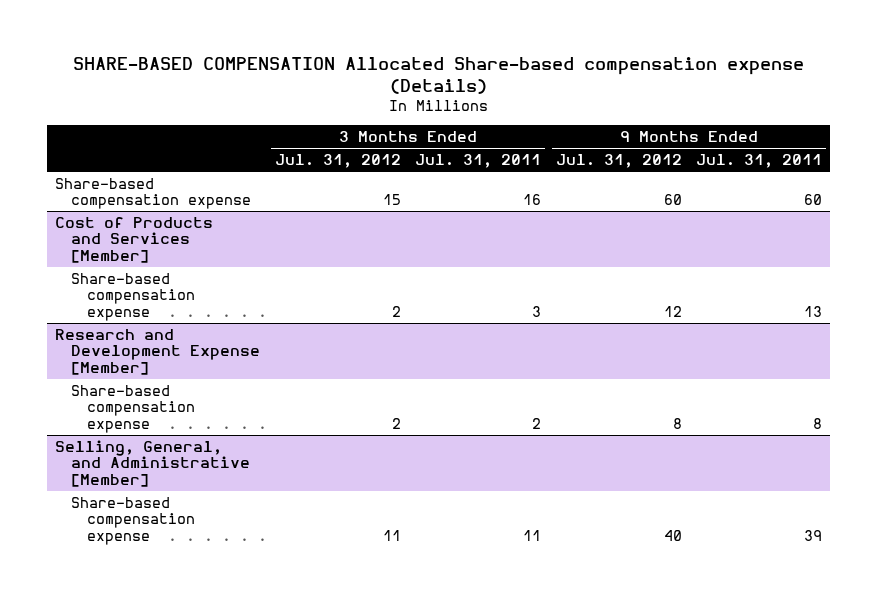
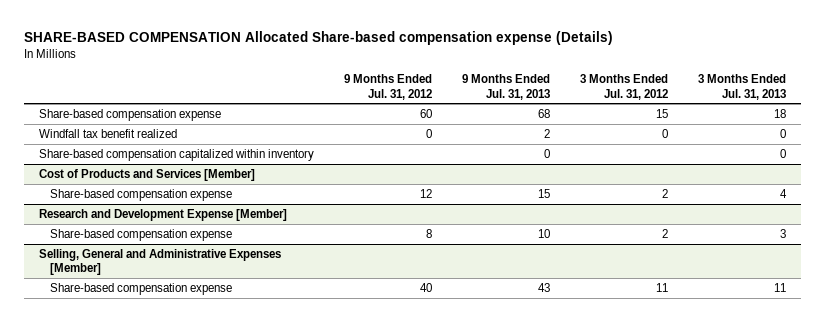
[415,154,542,169] Jul. 31, 2011 -> none
[696,154,823,169] Jul. 31, 2011 -> none
none -> [461,74,550,100] 9 Months Ended Jul. 31, 2013
none -> [697,74,786,100] 3 Months Ended Jul. 31, 2013
none -> [38,128,177,138] Windfall tax benefit realized
none -> [38,148,314,161] Share-based compensation capitalized within inventory
[54,439,250,487] Selling, General, and Administrative [Member] -> [38,248,281,276] Selling, General and Administrative Expenses [Member]

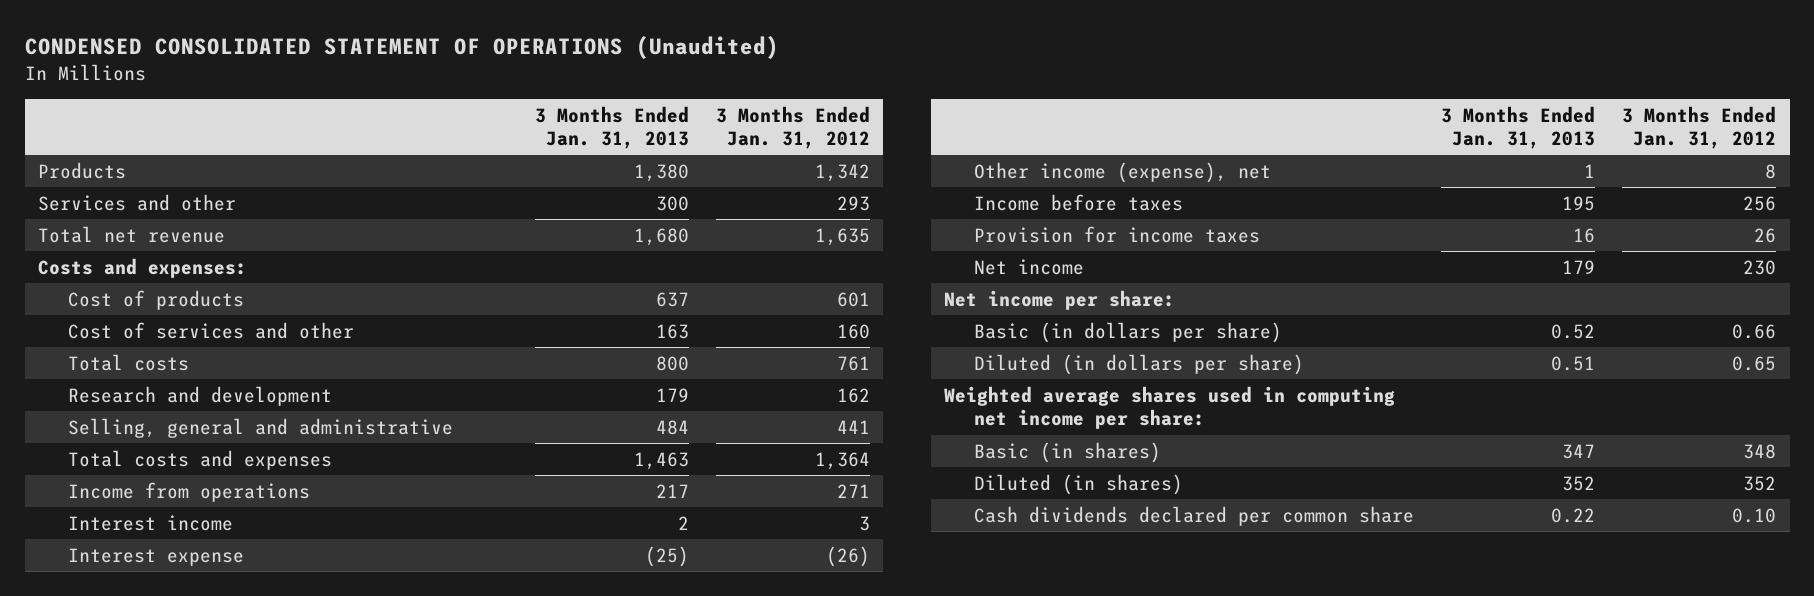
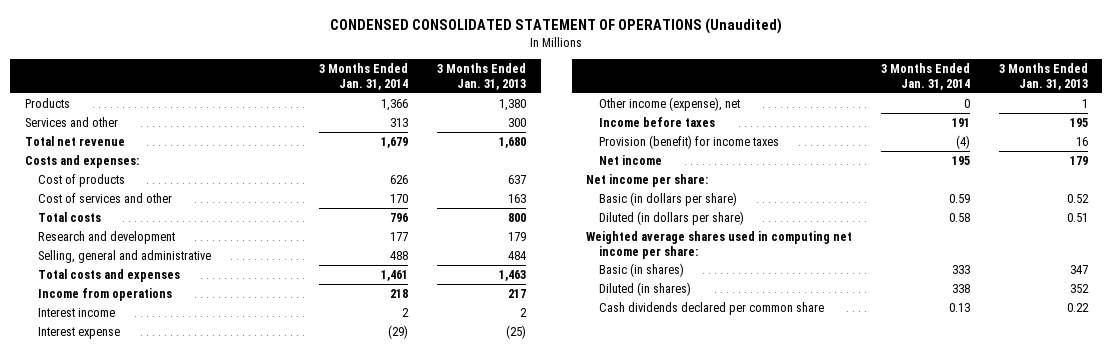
[715,105,870,149] 3 Months Ended Jan. 31, 2012 -> none
none -> [319,62,409,90] 3 Months Ended Jan. 31, 2014
[974,225,1261,243] Provision for income taxes -> [599,134,780,149] Provision (benefit) for income taxes

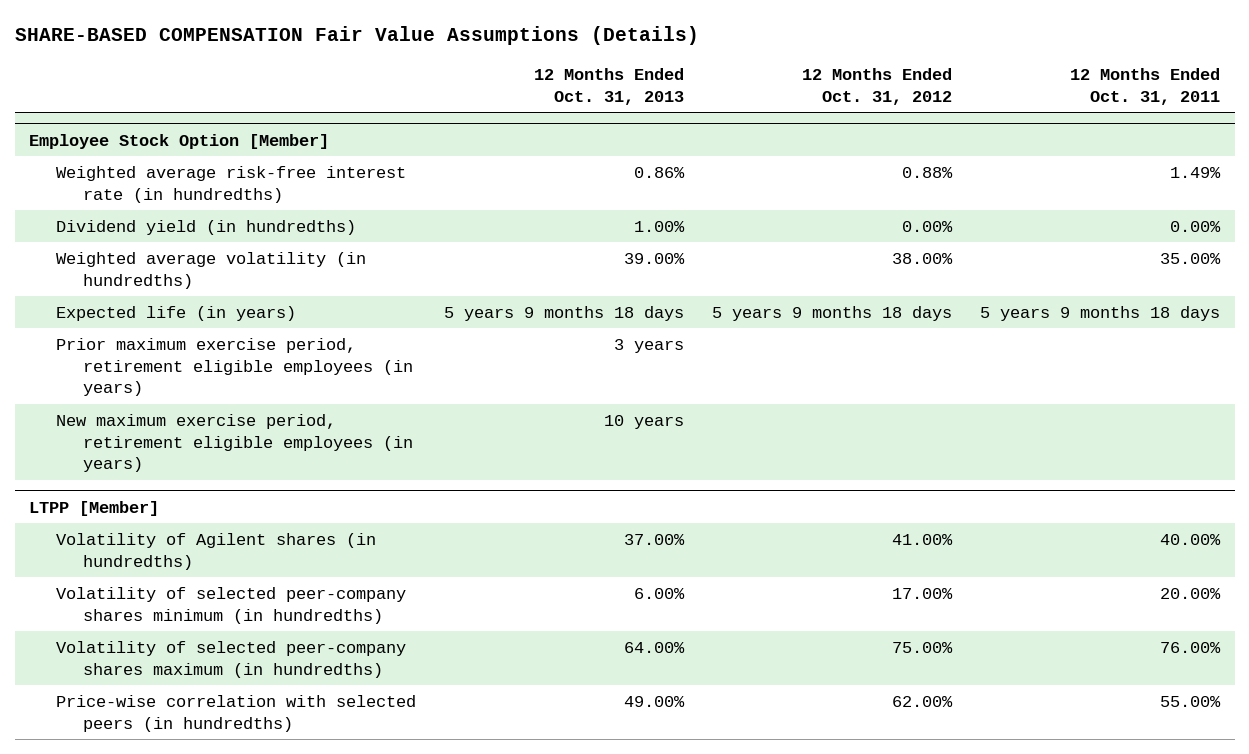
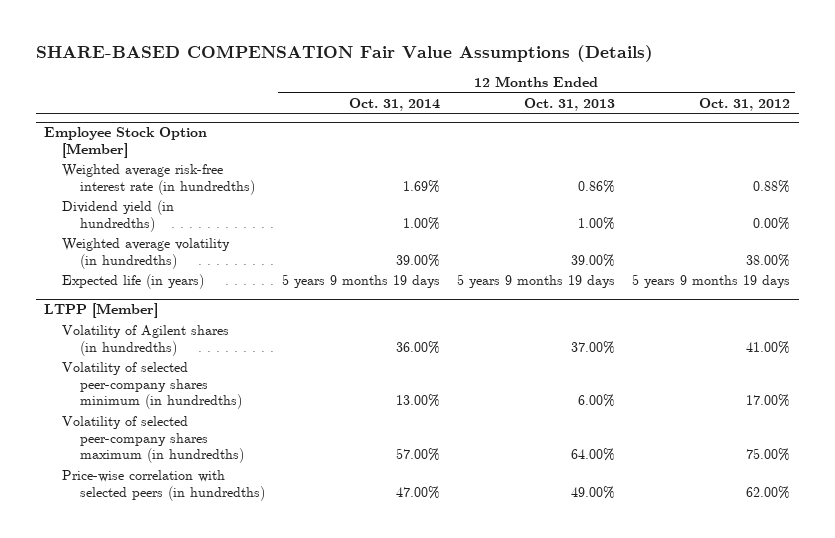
[1070,68,1221,105] 12 Months Ended Oct. 31, 2011 -> none
none -> [349,97,441,111] Oct. 31, 2014
[55,337,413,397] Prior maximum exercise period, retirement eligible employees (in years) -> none
[55,413,413,473] New maximum exercise period, retirement eligible employees (in years) -> none
[443,305,684,321] 5 years 9 months 18 days -> [457,274,616,289] 5 years 9 months 19 days
[712,305,953,321] 5 years 9 months 18 days -> [632,274,791,289] 5 years 9 months 19 days

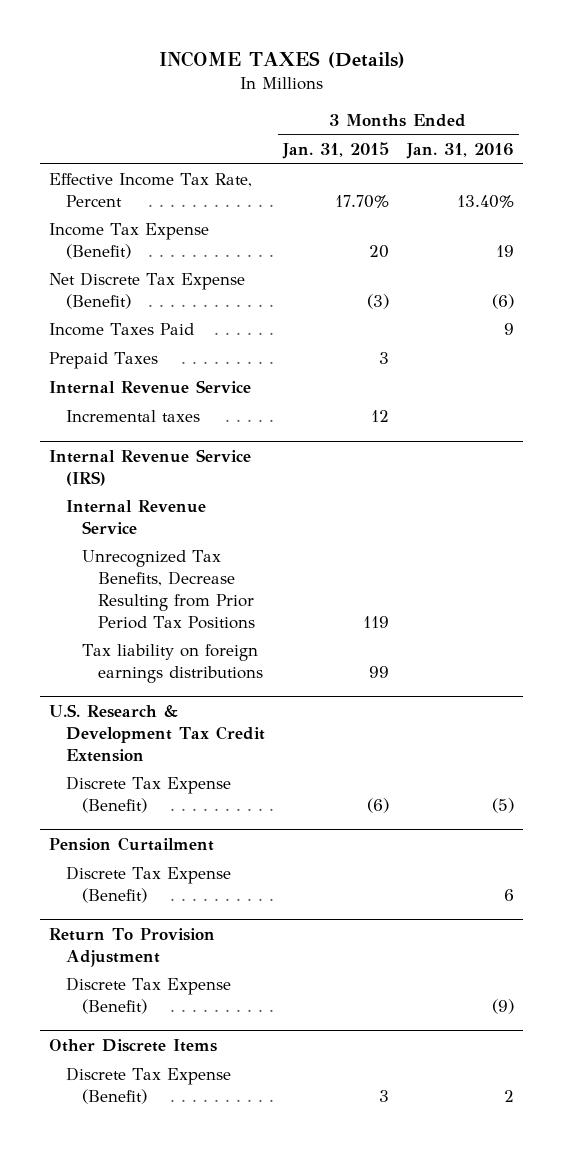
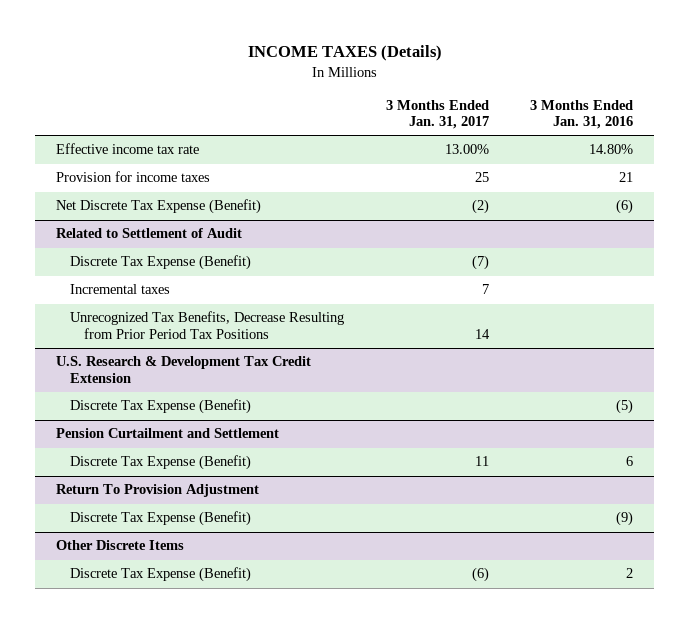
[281,142,389,160] Jan. 31, 2015 -> none
none -> [385,99,489,130] 3 Months Ended Jan. 31, 2017
[49,173,253,207] Effective Income Tax Rate, Percent -> [55,143,199,155] Effective income tax rate
[457,194,515,208] 13.40% -> [589,144,634,155] 14.80%
[49,223,210,259] Income Tax Expense (Benefit) -> [55,171,210,183] Provision for income taxes
[496,244,515,257] 19 -> [619,172,634,183] 21
[49,323,195,337] Income Taxes Paid -> none
[49,352,159,370] Prepaid Taxes -> none
[49,380,252,395] Internal Revenue Service -> none
none -> [55,228,242,239] Related to Settlement of Audit
none -> [69,255,251,271] Discrete Tax Expense (Benefit)
[49,449,252,486] Internal Revenue Service (IRS) -> none
[65,500,206,534] Internal Revenue Service -> none
[82,644,264,683] Tax liability on foreign earnings distributions -> none
[49,837,215,852] Pension Curtailment -> [55,428,279,439] Pension Curtailment and Settlement

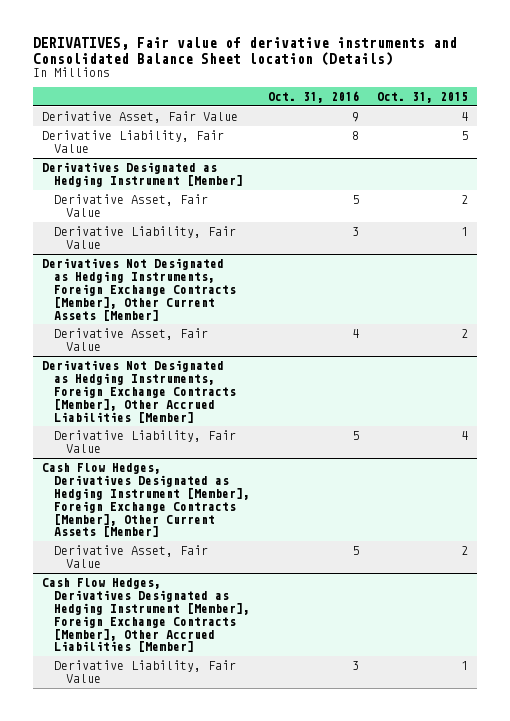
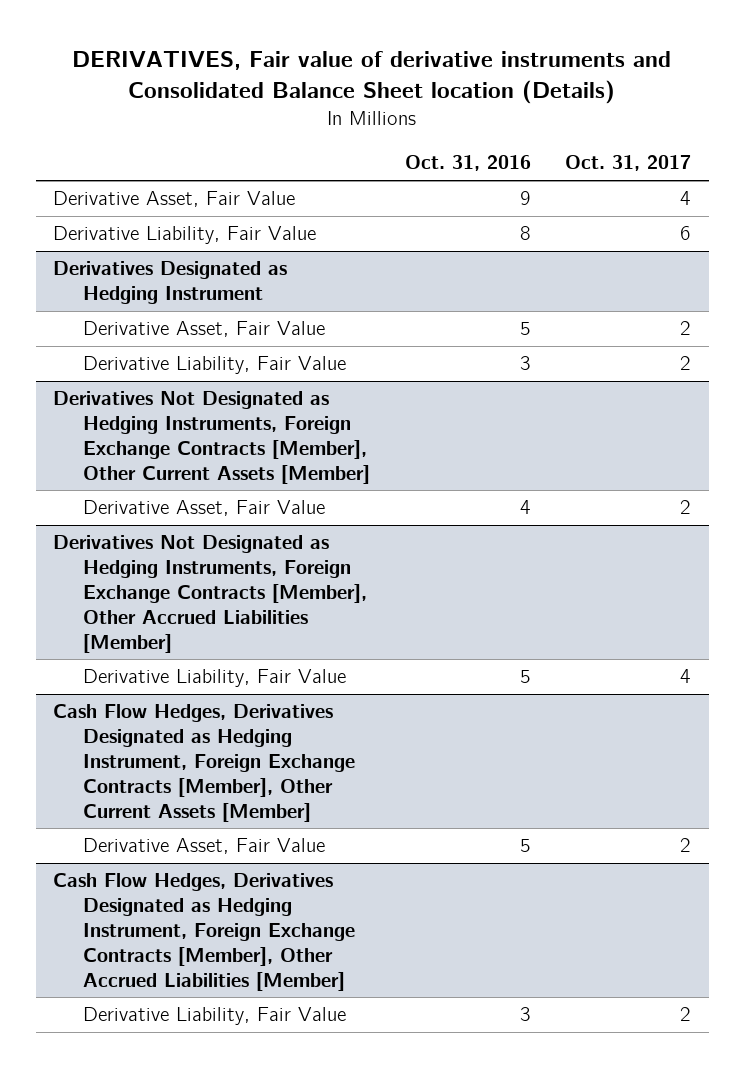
[376,92,468,104] Oct. 31, 2015 -> none
none -> [565,155,692,172] Oct. 31, 2017
[41,161,243,187] Derivatives Designated as Hedging Instrument [Member] -> [53,261,288,305] Derivatives Designated as Hedging Instrument
[41,462,250,538] Cash Flow Hedges, Derivatives Designated as Hedging Instrument [Member], Foreign Exchange Contracts [Member], Other Current Assets [Member] -> [53,704,355,822] Cash Flow Hedges, Derivatives Designated as Hedging Instrument, Foreign Exchange Contracts [Member], Other Current Assets [Member]
[41,577,250,653] Cash Flow Hedges, Derivatives Designated as Hedging Instrument [Member], Foreign Exchange Contracts [Member], Other Accrued Liabilities [Member] -> [53,873,355,991] Cash Flow Hedges, Derivatives Designated as Hedging Instrument, Foreign Exchange Contracts [Member], Other Accrued Liabilities [Member]

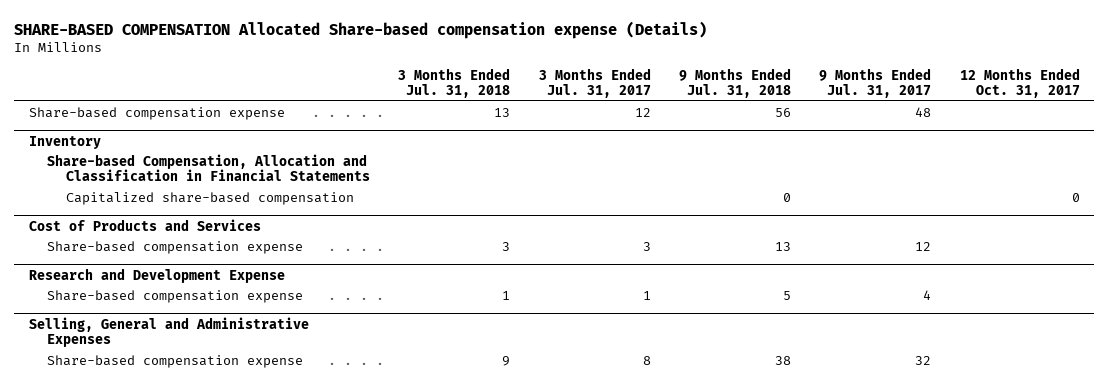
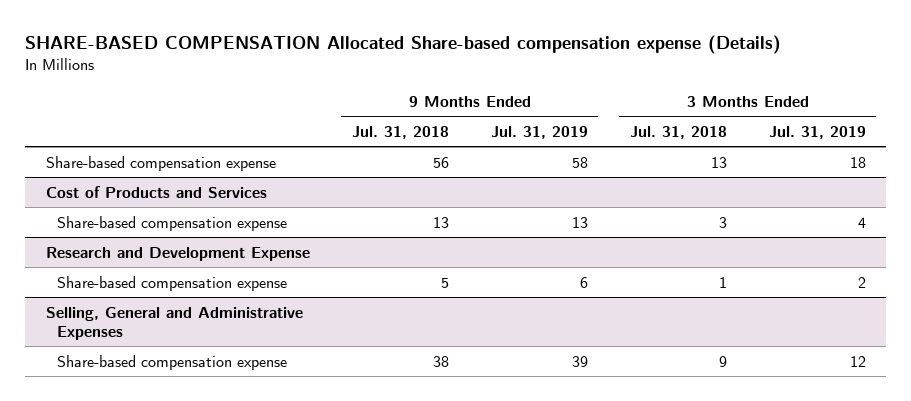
[538,67,651,98] 3 Months Ended Jul. 31, 2017 -> none
[819,67,932,98] 9 Months Ended Jul. 31, 2017 -> none
[959,67,1080,98] 12 Months Ended Oct. 31, 2017 -> none
none -> [490,125,588,139] Jul. 31, 2019
none -> [768,125,866,139] Jul. 31, 2019
[28,135,101,149] Inventory -> none
[47,153,370,182] Share-based Compensation, Allocation and Classification in Financial Statements -> none
[65,191,354,205] Capitalized share-based compensation -> none

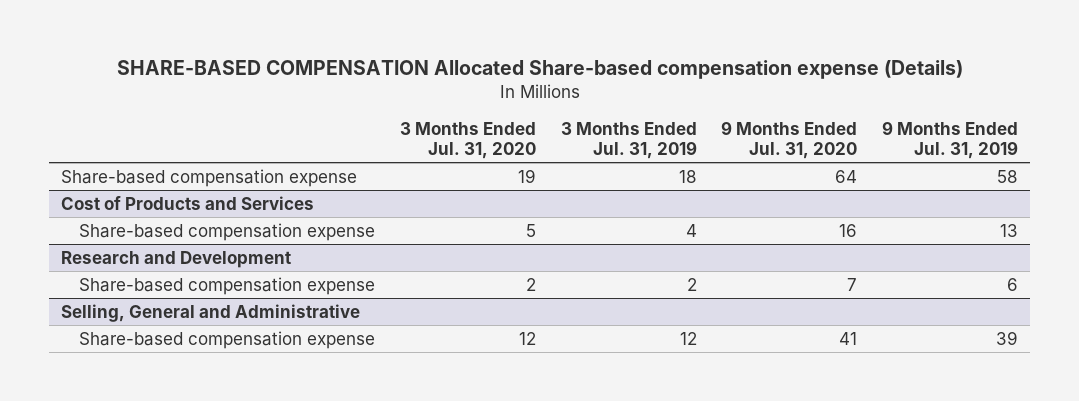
[351,125,449,139] Jul. 31, 2018 -> none
[629,125,727,139] Jul. 31, 2018 -> none
none -> [399,122,536,160] 3 Months Ended Jul. 31, 2020
none -> [721,121,858,160] 9 Months Ended Jul. 31, 2020
[45,246,310,261] Research and Development Expense -> [61,250,292,268] Research and Development
[45,306,303,340] Selling, General and Administrative Expenses -> [61,303,361,322] Selling, General and Administrative

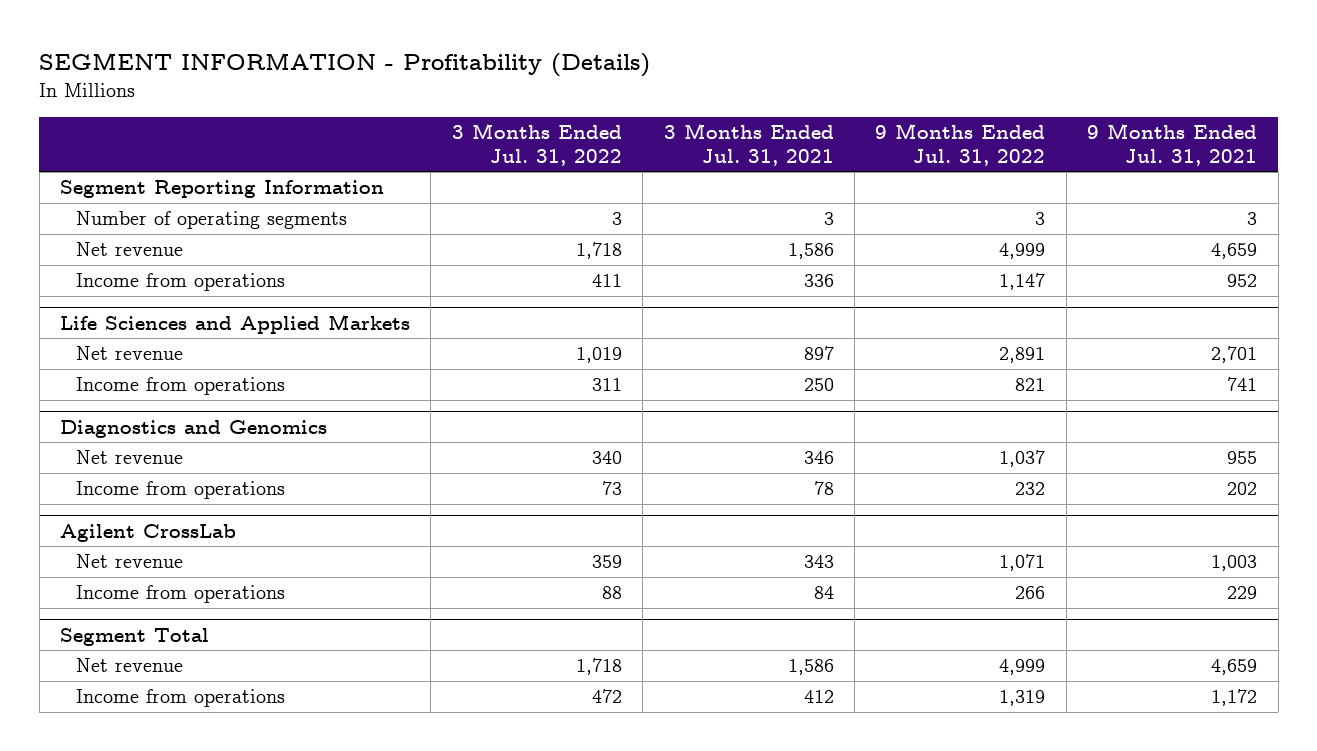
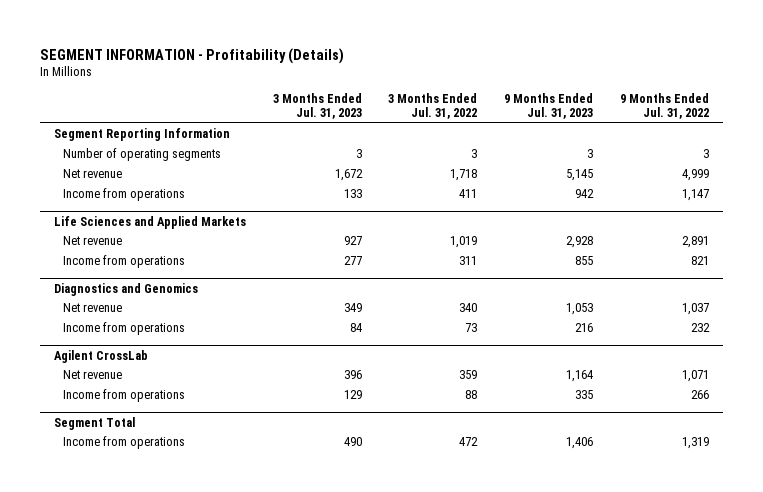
[663,123,834,166] 3 Months Ended Jul. 31, 2021 -> none
[1087,123,1258,166] 9 Months Ended Jul. 31, 2021 -> none
none -> [272,93,362,120] 3 Months Ended Jul. 31, 2023
none -> [504,93,594,120] 9 Months Ended Jul. 31, 2023
[76,658,184,673] Net revenue -> none

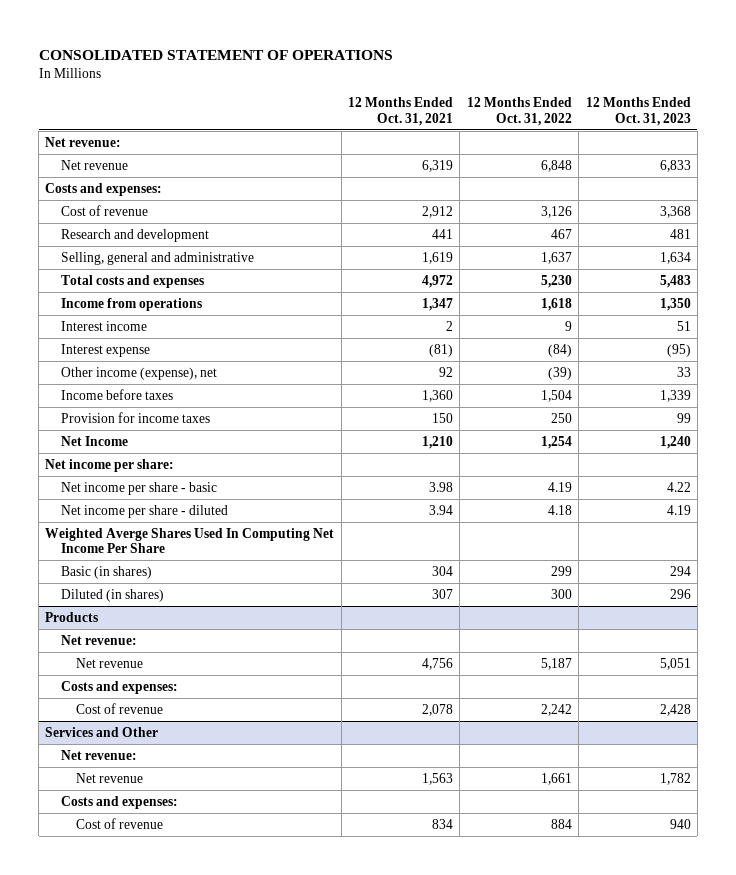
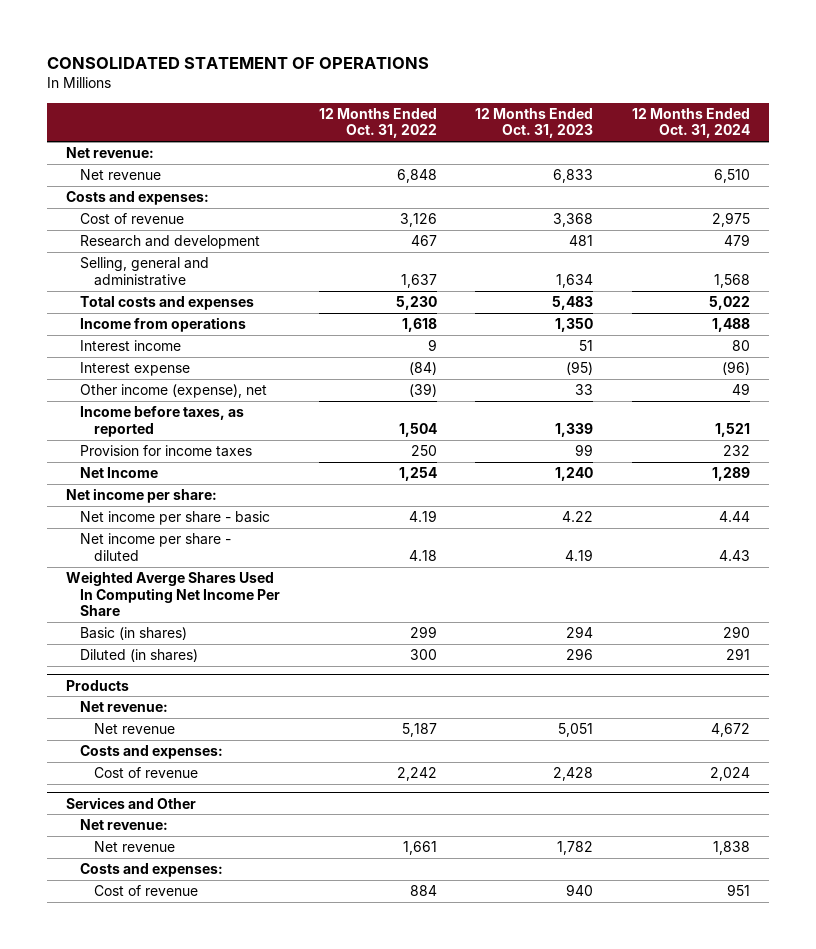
[348,97,454,126] 12 Months Ended Oct. 31, 2021 -> none
none -> [631,107,750,139] 12 Months Ended Oct. 31, 2024
[60,388,173,400] Income before taxes -> [80,406,245,437] Income before taxes, as reported

